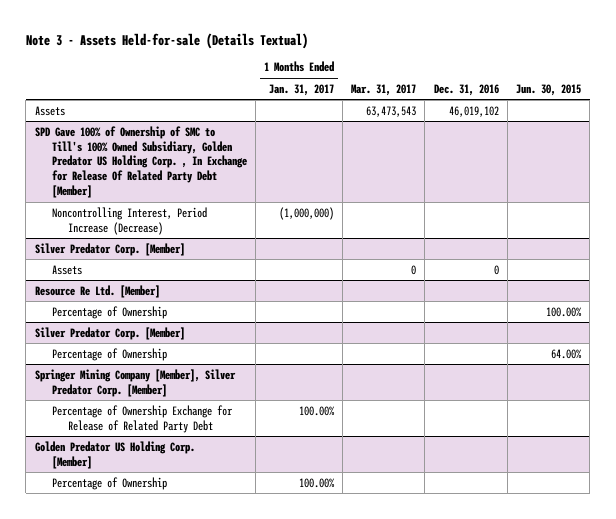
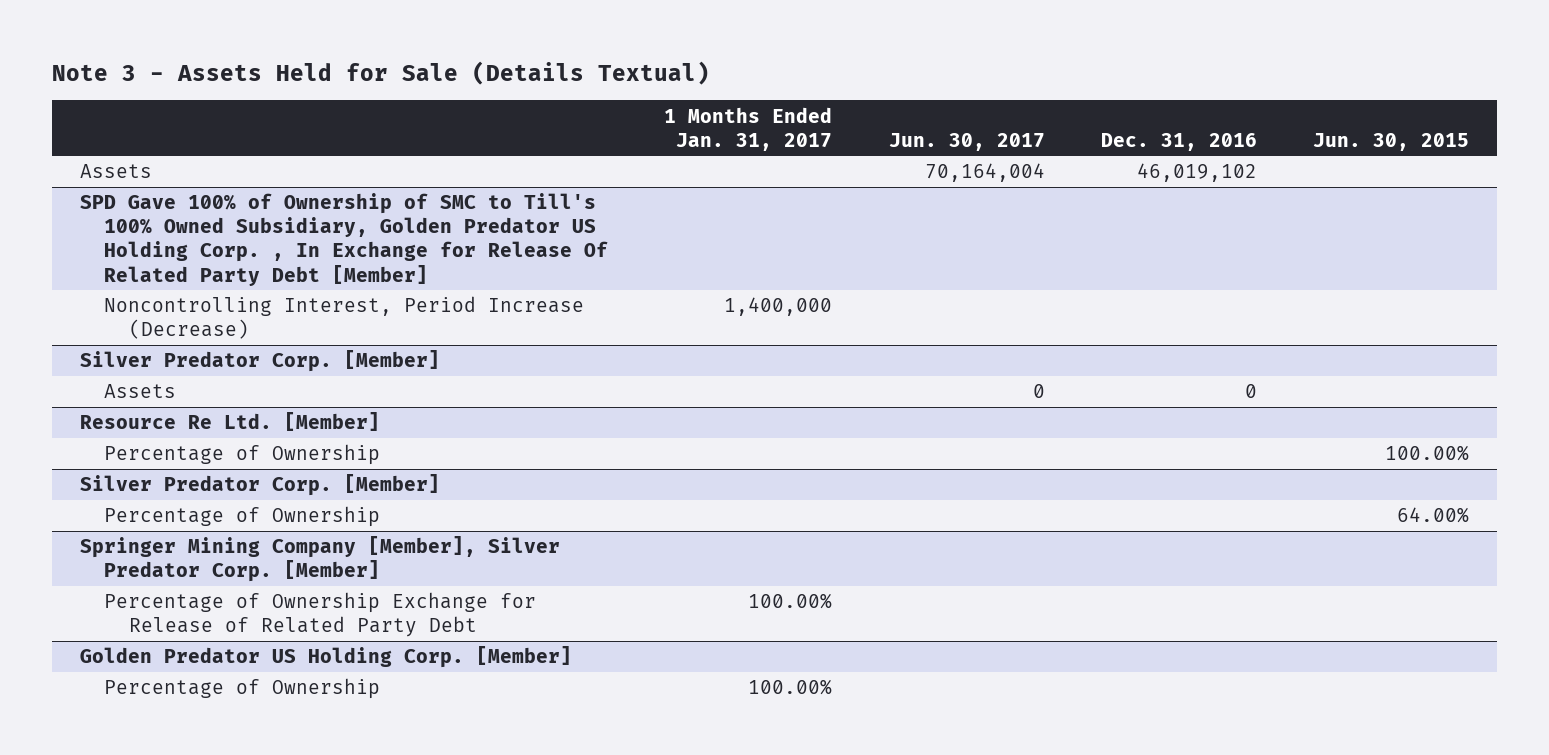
[25,32,308,49] Note 3 - Assets Held-for-sale (Details Textual) -> [51,61,710,86] Note 3 - Assets Held for Sale (Details Textual)
[351,83,417,96] Mar. 31, 2017 -> none
none -> [888,132,1045,151] Jun. 30, 2017
[278,206,334,220] (1,000,000) -> [724,297,833,317] 1,400,000

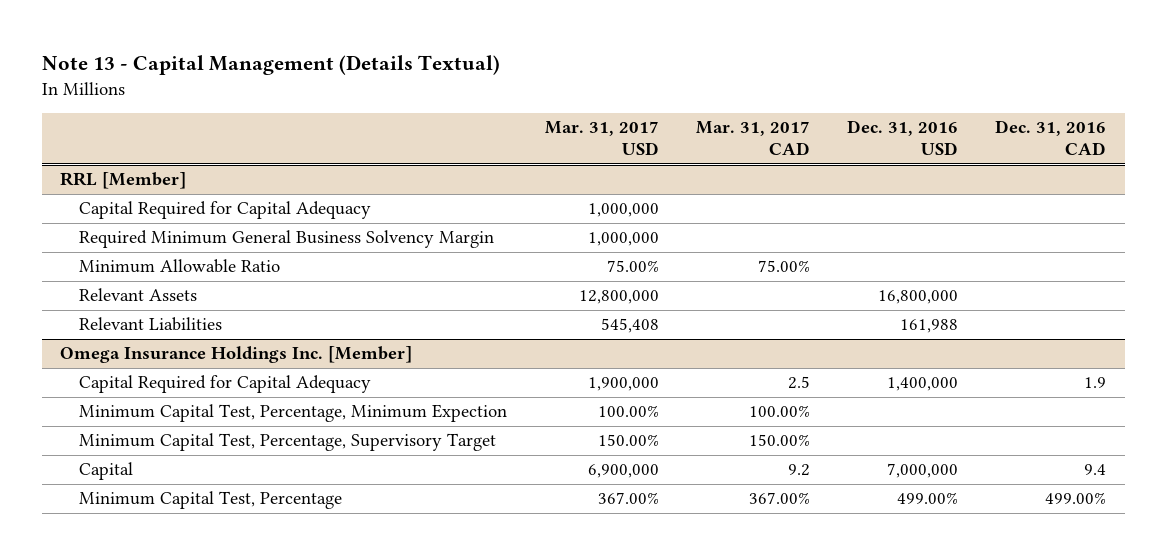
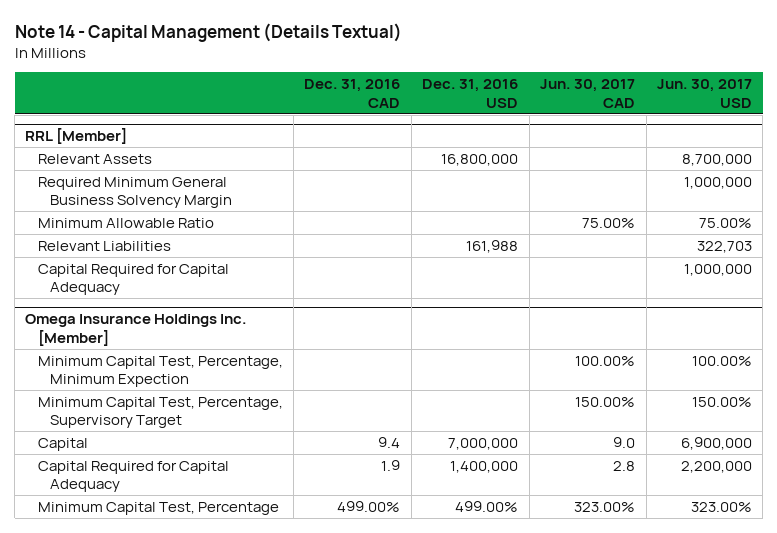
[41,54,500,75] Note 13 - Capital Management (Details Textual) -> [14,22,402,42] Note 14 - Capital Management (Details Textual)
[544,121,659,156] Mar. 31, 2017 USD -> none
[695,121,810,156] Mar. 31, 2017 CAD -> none
none -> [540,79,636,108] Jun. 30, 2017 CAD
none -> [656,79,752,108] Jun. 30, 2017 USD
[79,288,198,302] Relevant Assets -> [37,153,152,164] Relevant Assets
[79,201,372,220] Capital Required for Capital Adequacy -> [37,263,229,296] Capital Required for Capital Adequacy
[79,375,372,394] Capital Required for Capital Adequacy -> [37,460,229,493] Capital Required for Capital Adequacy

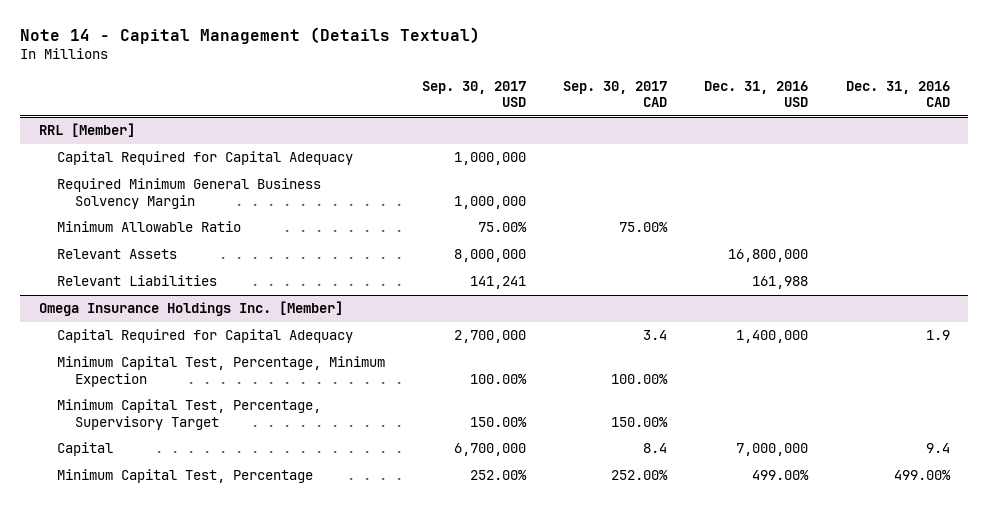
[540,79,636,108] Jun. 30, 2017 CAD -> none
[656,79,752,108] Jun. 30, 2017 USD -> none
none -> [422,81,527,108] Sep. 30, 2017 USD
none -> [563,81,668,108] Sep. 30, 2017 CAD
[37,263,229,296] Capital Required for Capital Adequacy -> [56,151,353,166] Capital Required for Capital Adequacy
[37,153,152,164] Relevant Assets -> [56,249,177,260] Relevant Assets
[37,460,229,493] Capital Required for Capital Adequacy -> [56,329,353,344] Capital Required for Capital Adequacy

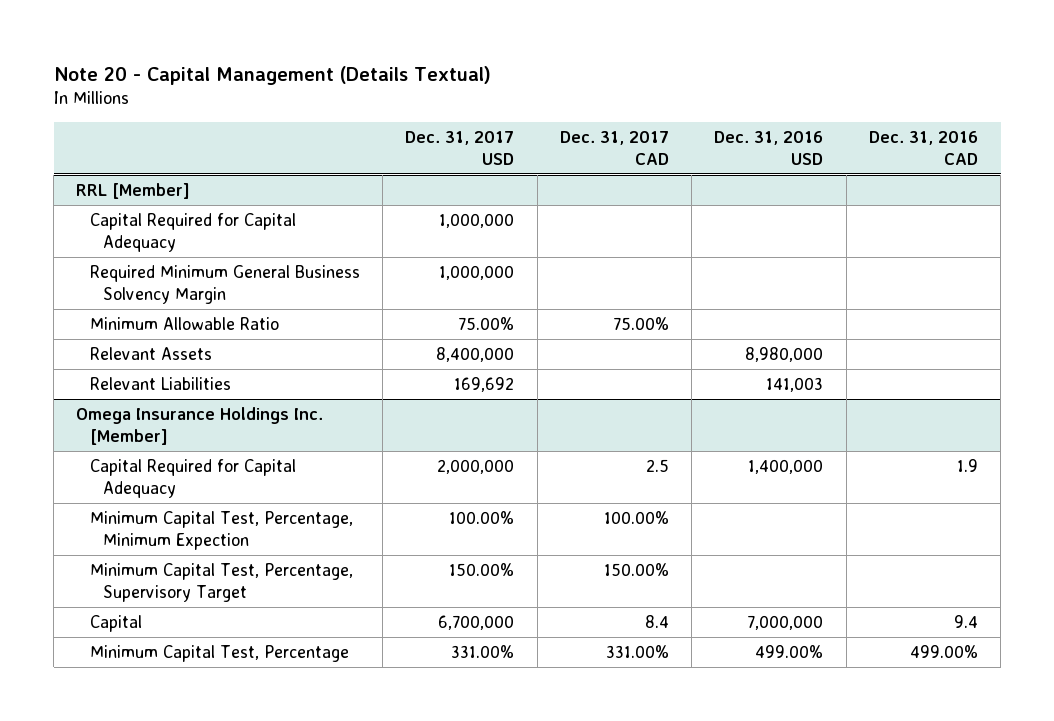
[20,27,481,45] Note 14 - Capital Management (Details Textual) -> [53,65,491,85] Note 20 - Capital Management (Details Textual)
[422,81,527,108] Sep. 30, 2017 USD -> none
[563,81,668,108] Sep. 30, 2017 CAD -> none
none -> [405,130,515,165] Dec. 31, 2017 USD
none -> [559,130,669,165] Dec. 31, 2017 CAD
[728,249,809,263] 16,800,000 -> [745,346,824,362] 8,980,000
[752,276,809,290] 161,988 -> [766,376,824,392] 141,003

